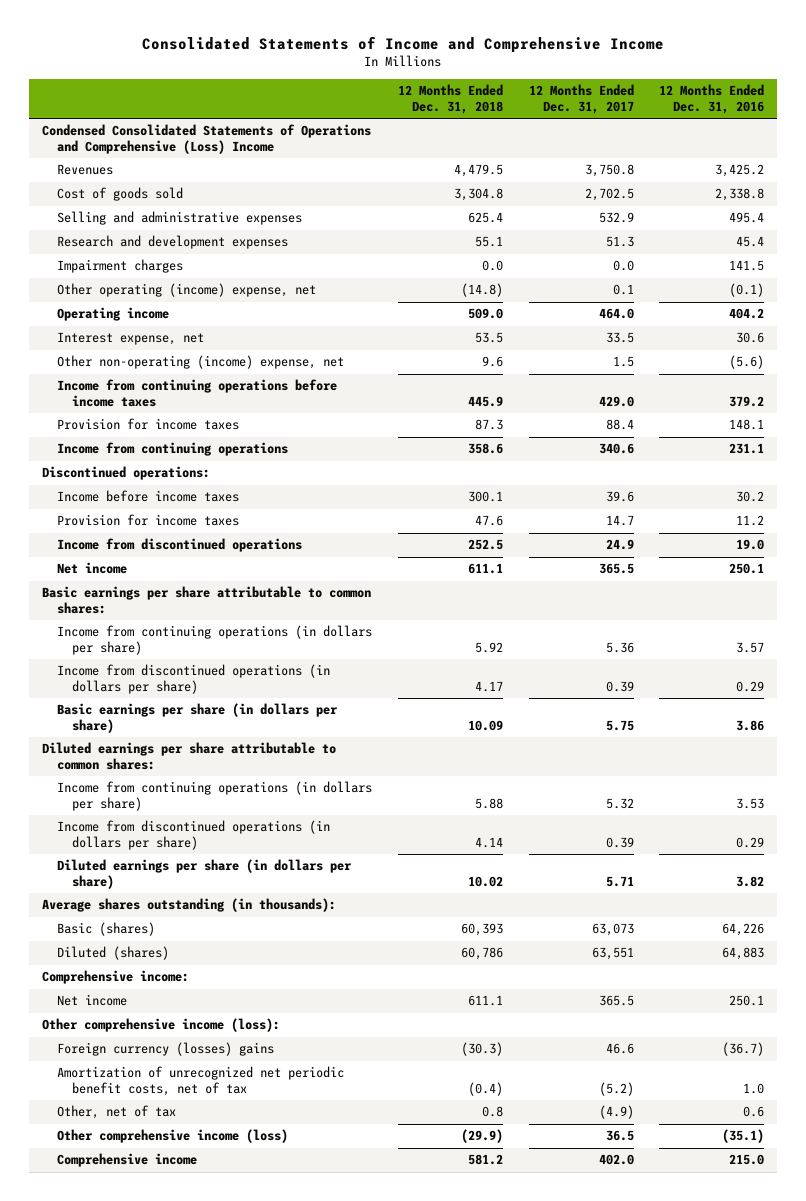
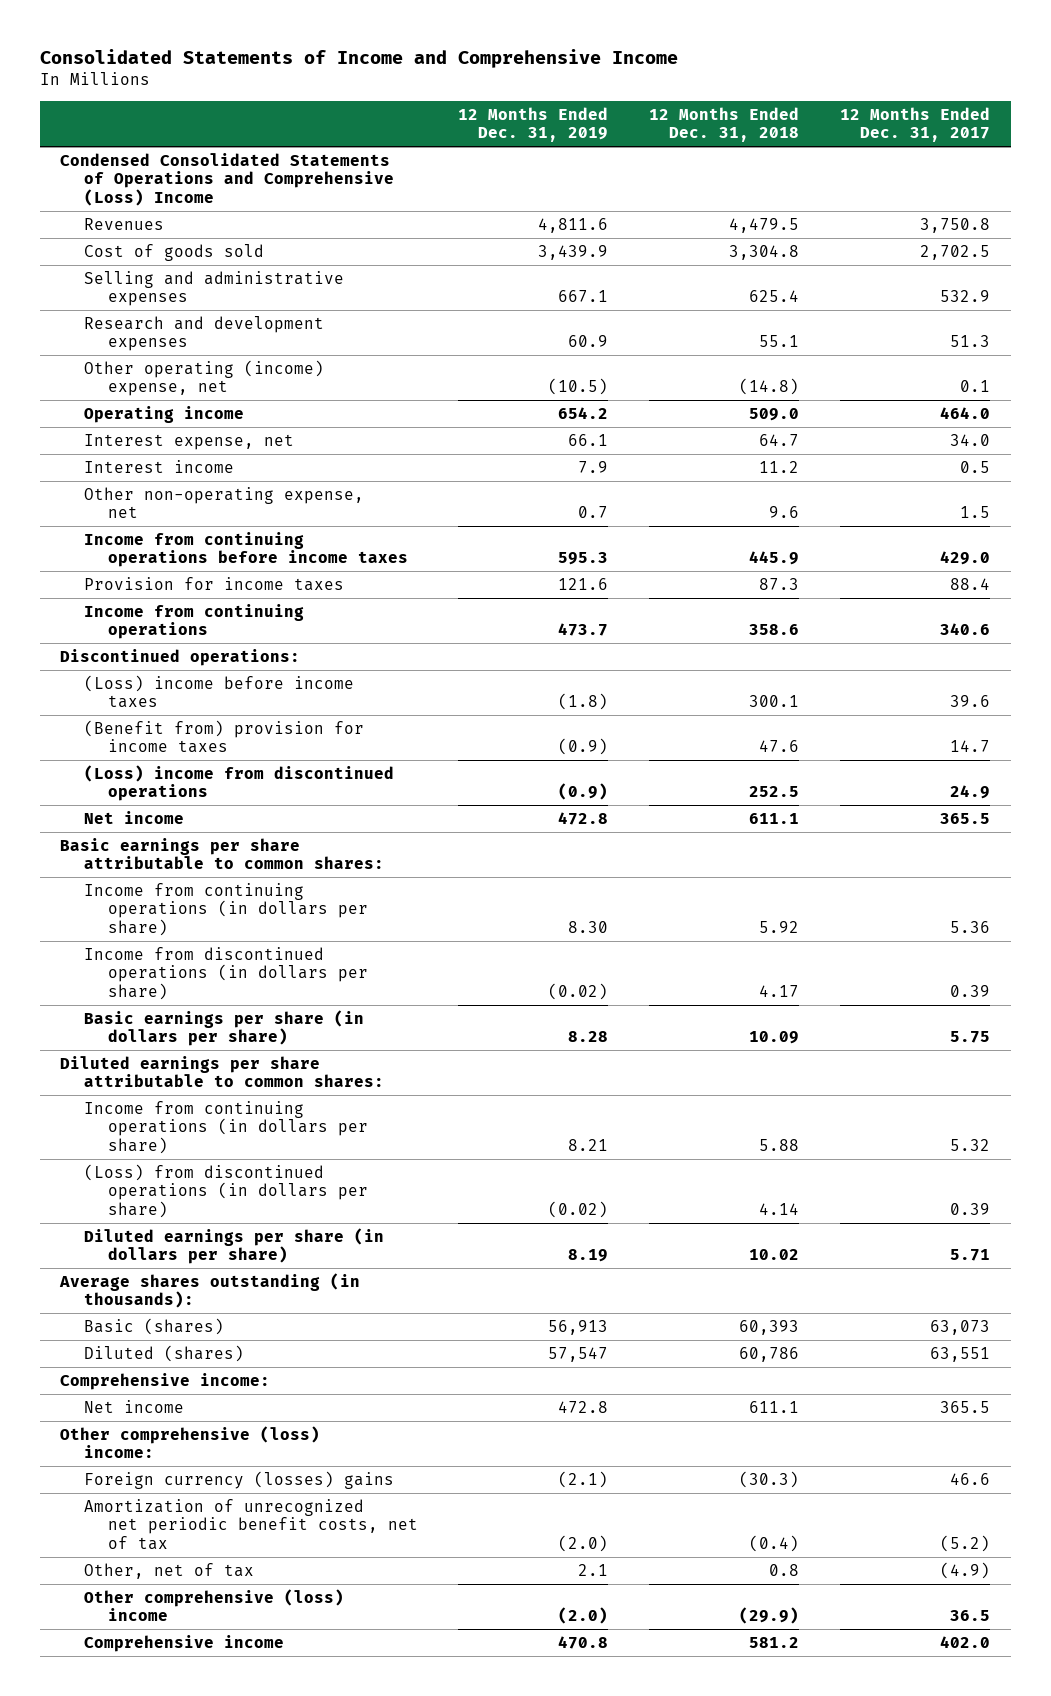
[659,84,765,115] 12 Months Ended Dec. 31, 2016 -> none
none -> [458,107,609,143] 12 Months Ended Dec. 31, 2019
[56,259,183,274] Impairment charges -> none
[474,332,503,344] 53.5 -> [759,434,800,447] 64.7
[605,332,634,344] 33.5 -> [950,434,991,447] 34.0
none -> [83,460,234,474] Interest income
[56,355,344,370] Other non-operating (income) expense, net -> [83,487,364,519] Other non-operating expense, net
[56,490,239,503] Income before income taxes -> [83,675,354,709] (Loss) income before income taxes
[56,514,239,527] Provision for income taxes -> [83,720,364,754] (Benefit from) provision for income taxes
[56,538,302,553] Income from discontinued operations -> [83,765,394,802] (Loss) income from discontinued operations
[56,820,330,851] Income from discontinued operations (in dollars per share) -> [83,1164,368,1218] (Loss) from discontinued operations (in dollars per share)
[41,1018,280,1033] Other comprehensive income (loss): -> [60,1426,321,1459] Other comprehensive (loss) income:
[56,1129,288,1144] Other comprehensive income (loss) -> [83,1589,344,1622] Other comprehensive (loss) income

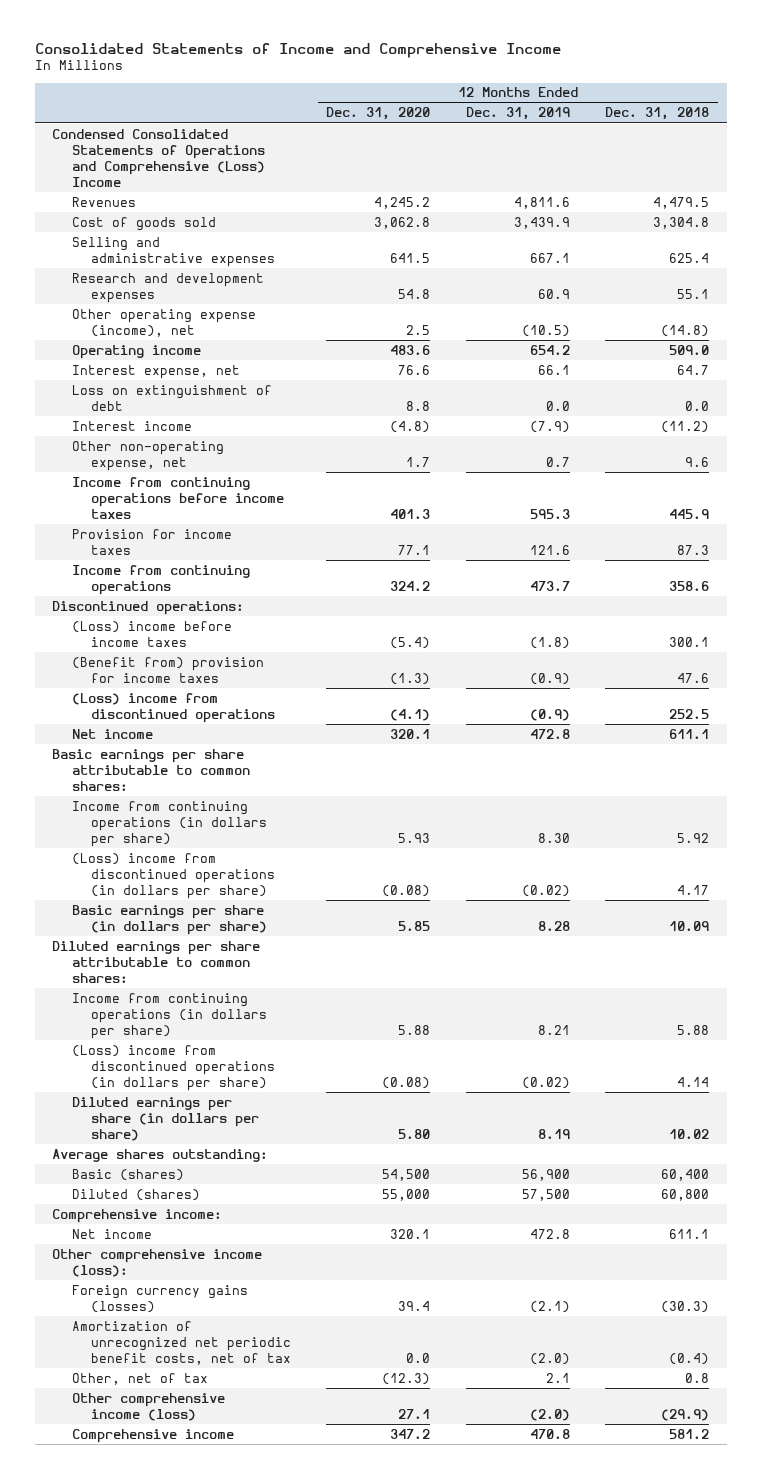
[840,107,991,143] 12 Months Ended Dec. 31, 2017 -> none
none -> [326,107,431,121] Dec. 31, 2020
[83,360,324,397] Other operating (income) expense, net -> [71,308,256,337] Other operating expense (income), net
none -> [71,384,272,411] Loss on extinguishment of debt
[578,461,609,474] 7.9 -> [529,420,570,433] (7.9)
[759,461,800,474] 11.2 -> [661,420,710,433] (11.2)
[83,947,368,1000] Income from discontinued operations (in dollars per share) -> [71,852,276,899] (Loss) income from discontinued operations (in dollars per share)
[83,1164,368,1218] (Loss) from discontinued operations (in dollars per share) -> [71,1044,276,1091] (Loss) income from discontinued operations (in dollars per share)
[59,1273,361,1309] Average shares outstanding (in thousands): -> [52,1148,269,1162] Average shares outstanding:
[548,1320,609,1336] 56,913 -> [521,1168,570,1181] 56,900
[739,1320,800,1336] 60,393 -> [661,1168,710,1181] 60,400
[548,1347,609,1363] 57,547 -> [521,1188,570,1201] 57,500
[739,1347,800,1363] 60,786 -> [661,1188,710,1201] 60,800
[60,1426,321,1459] Other comprehensive (loss) income: -> [52,1248,263,1277] Other comprehensive income (loss):
[83,1471,394,1490] Foreign currency (losses) gains -> [71,1284,248,1313] Foreign currency gains (losses)
[83,1589,344,1622] Other comprehensive (loss) income -> [71,1392,225,1421] Other comprehensive income (loss)

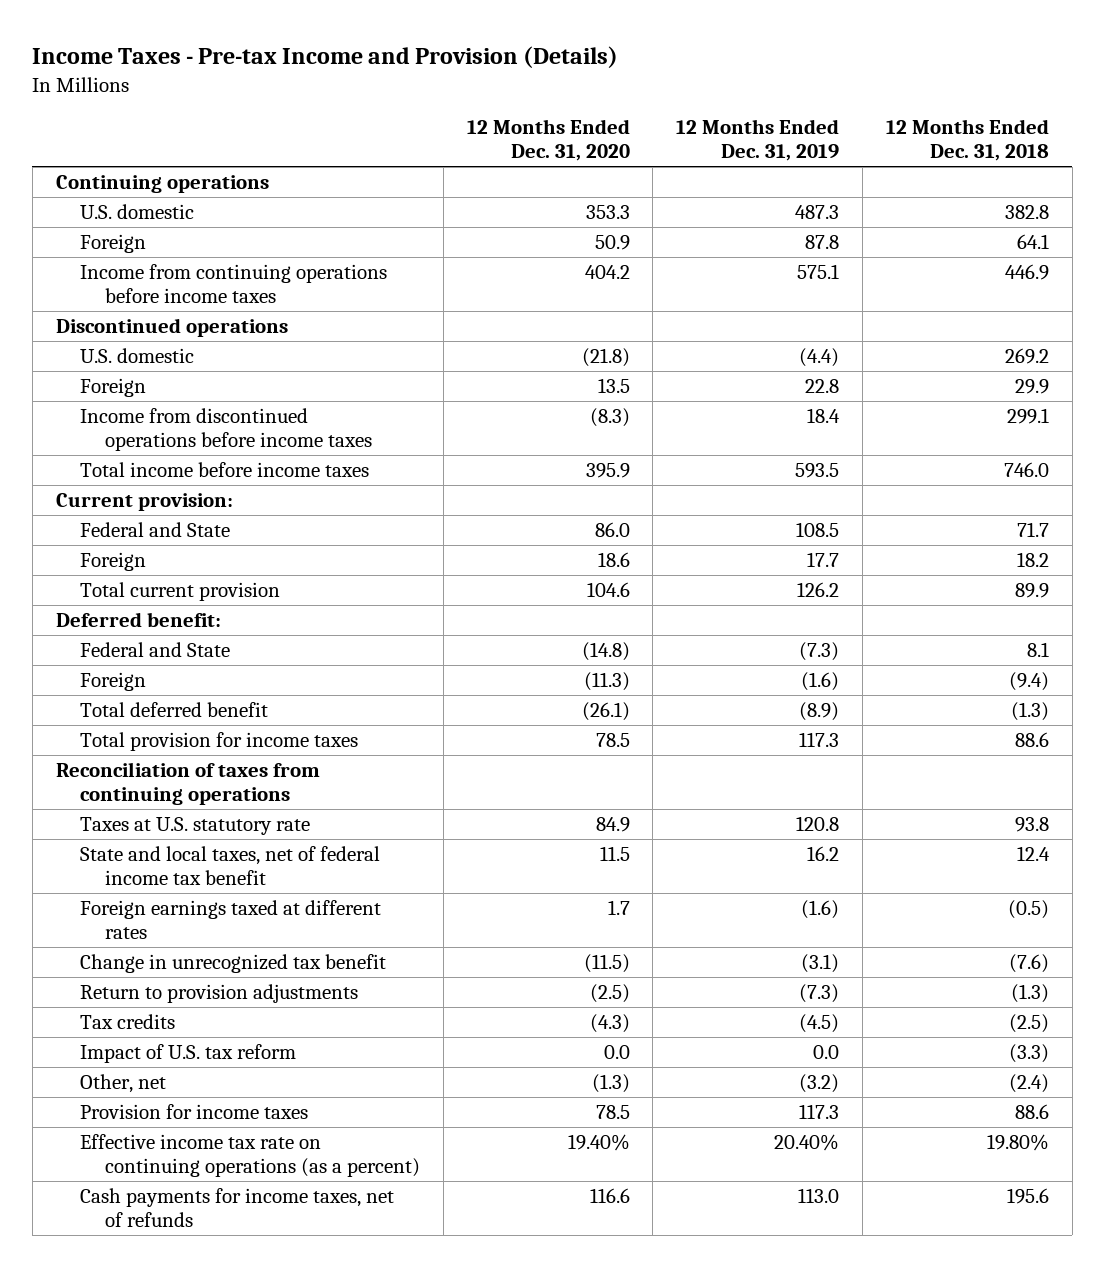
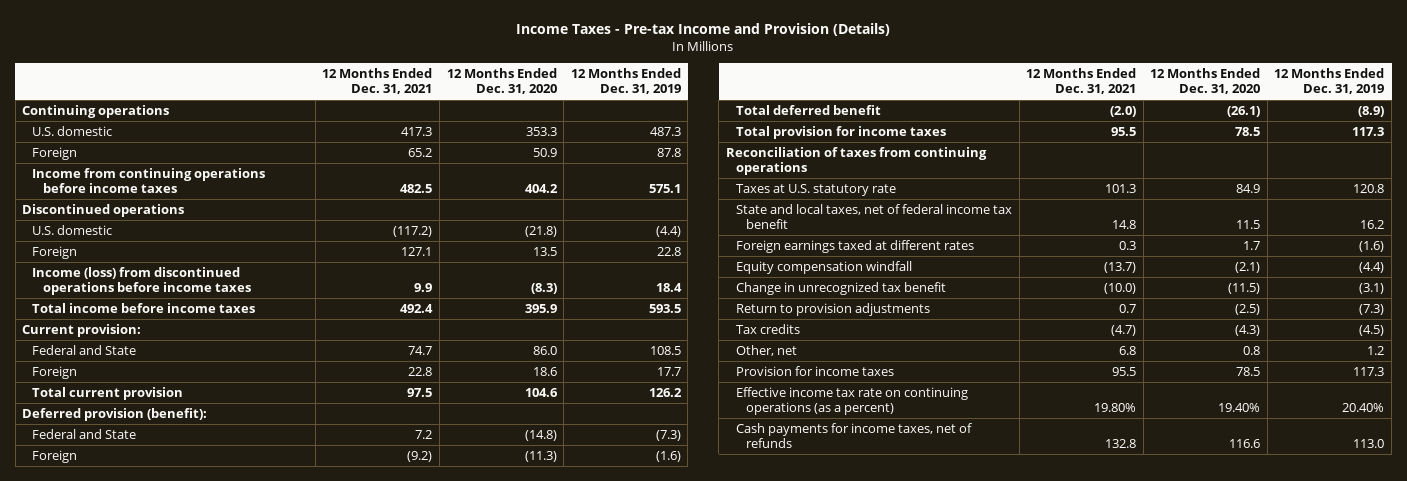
[885,119,1049,162] 12 Months Ended Dec. 31, 2018 -> none
none -> [322,68,433,94] 12 Months Ended Dec. 31, 2021
[80,408,373,451] Income from discontinued operations before income taxes -> [32,267,251,295] Income (loss) from discontinued operations before income taxes
[55,612,221,628] Deferred benefit: -> [22,408,208,422] Deferred provision (benefit):
none -> [736,261,913,275] Equity compensation windfall
[80,1044,297,1064] Impact of U.S. tax reform -> none
[591,1074,630,1094] (1.3) -> [1243,346,1261,356] 0.8
[799,1074,840,1094] (3.2) -> [1367,346,1385,356] 1.2

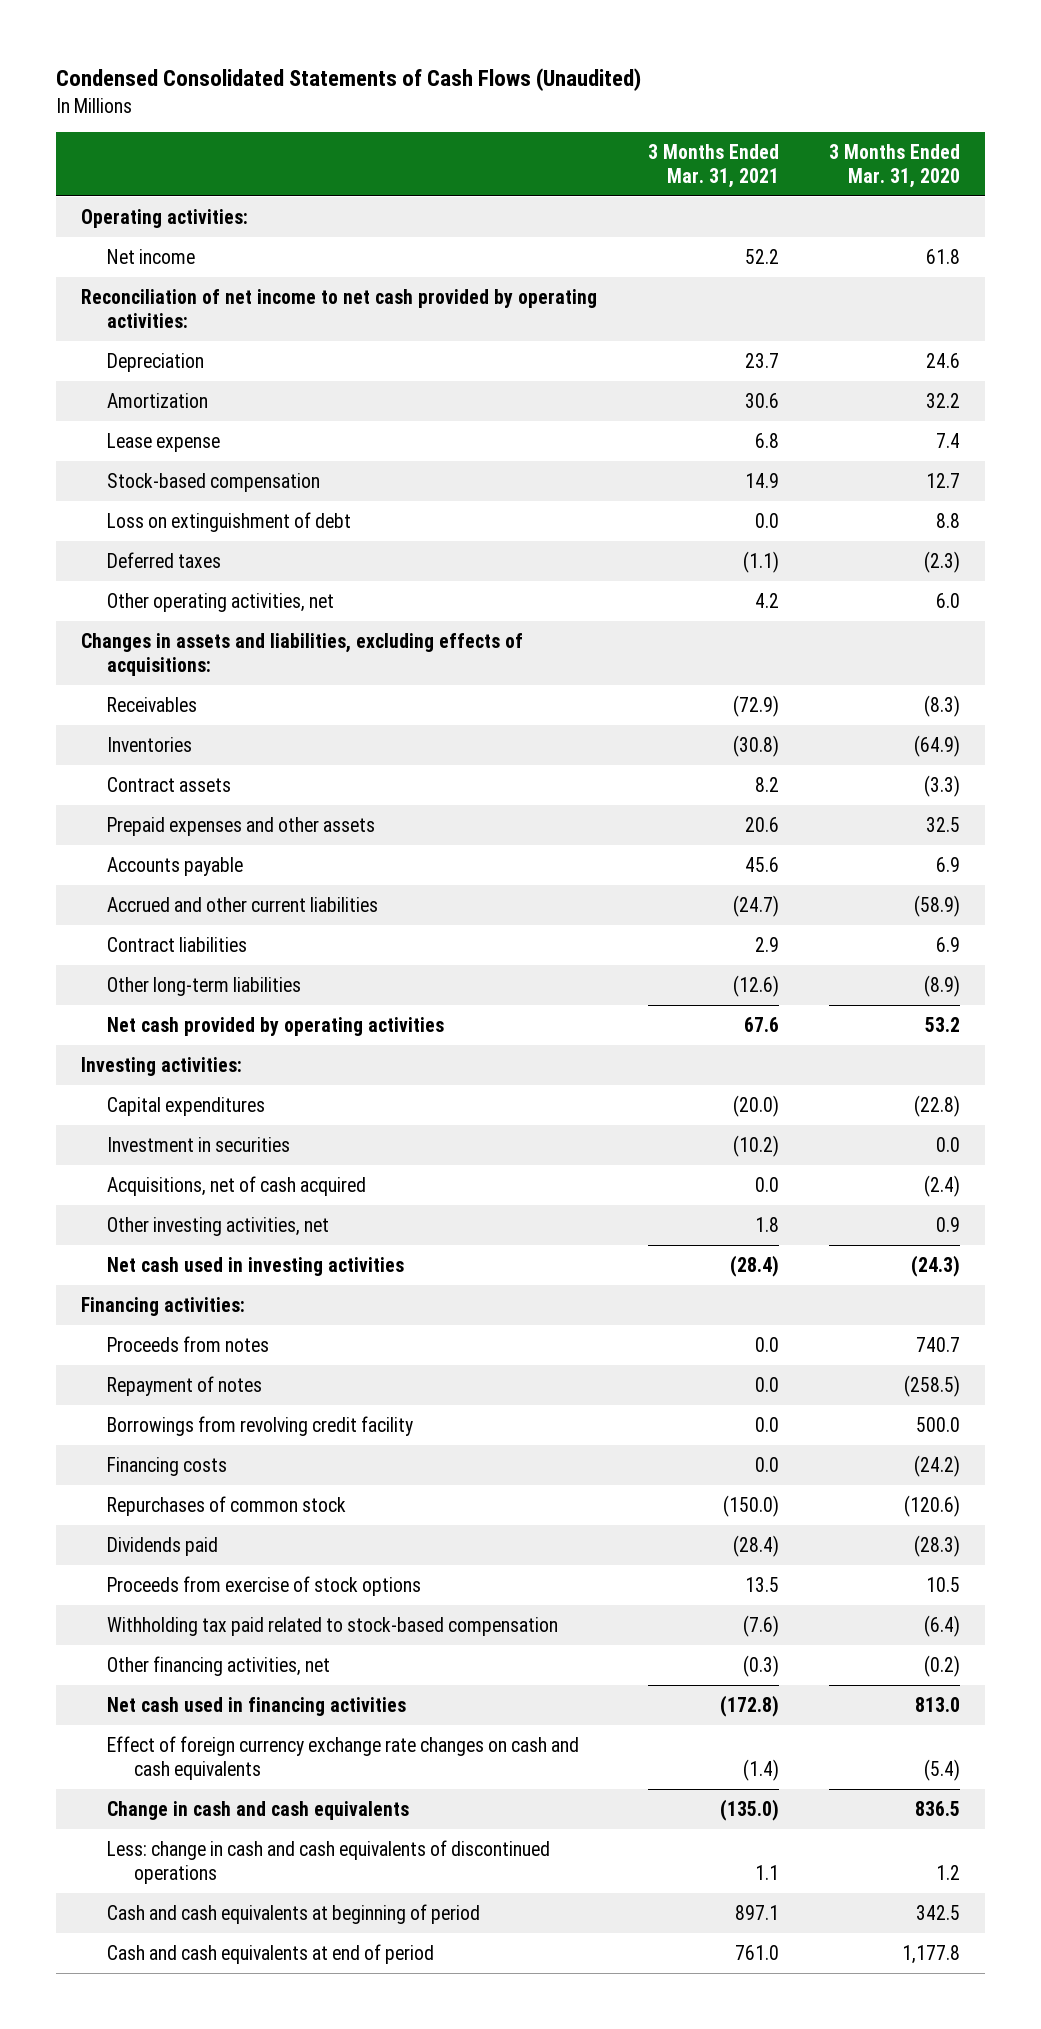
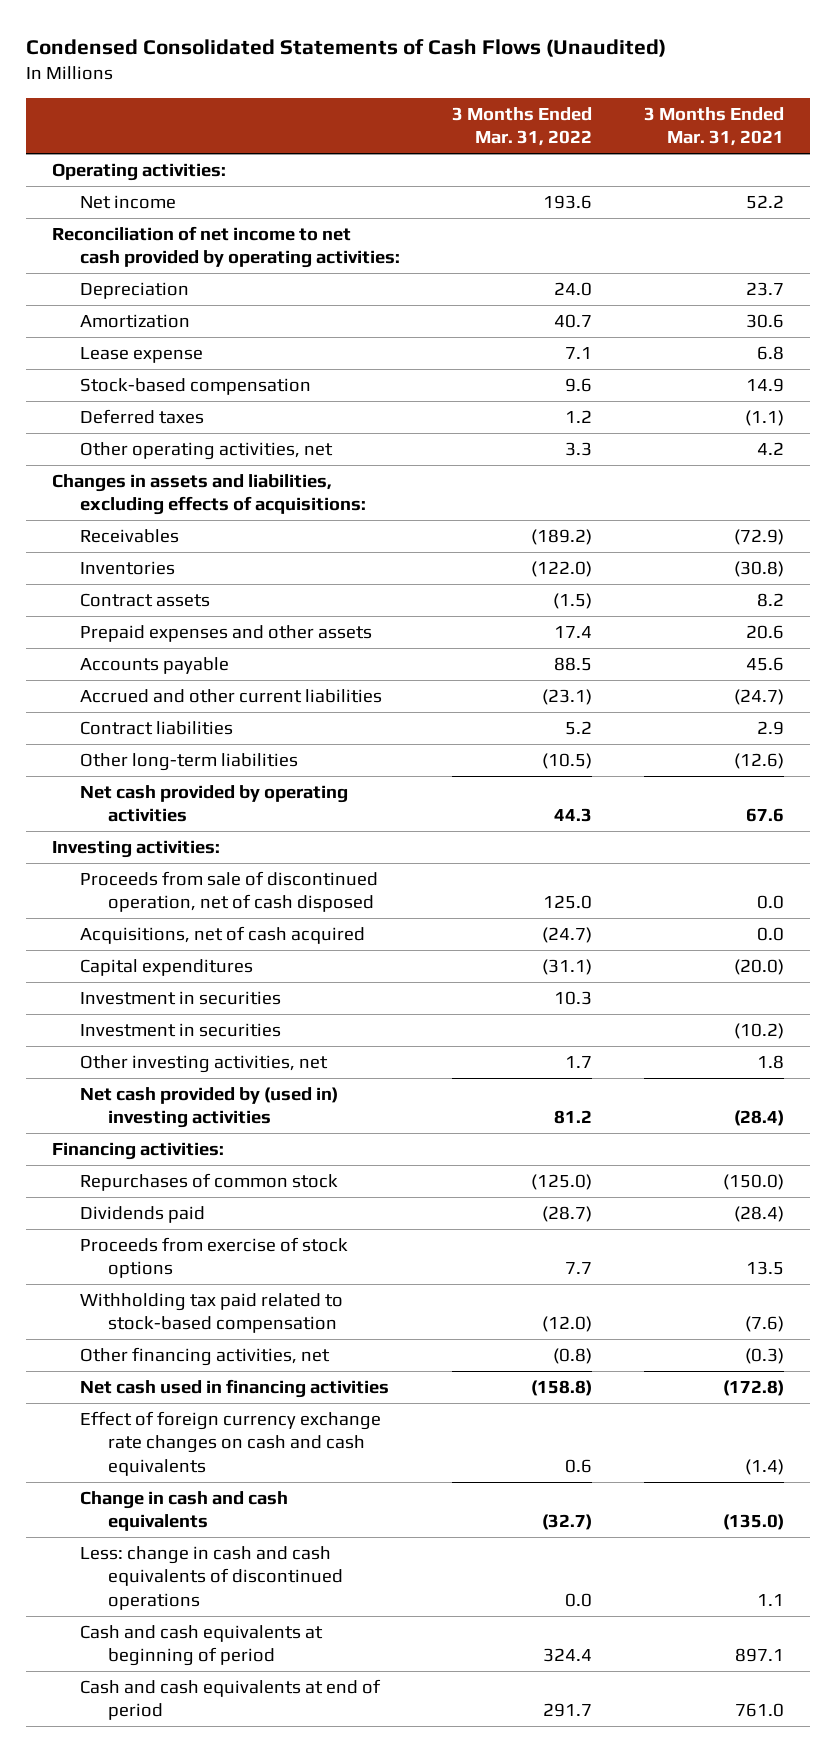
[829,143,961,188] 3 Months Ended Mar. 31, 2020 -> none
none -> [452,106,593,147] 3 Months Ended Mar. 31, 2022
[107,511,352,532] Loss on extinguishment of debt -> none
none -> [79,870,378,913] Proceeds from sale of discontinued operation, net of cash disposed
[107,1175,367,1196] Acquisitions, net of cash acquired -> [79,925,365,944] Acquisitions, net of cash acquired
none -> [79,990,281,1005] Investment in securities
[107,1256,405,1276] Net cash used in investing activities -> [79,1086,338,1129] Net cash provided by (used in) investing activities
[107,1335,270,1352] Proceeds from notes -> none
[107,1375,263,1396] Repayment of notes -> none
[107,1415,414,1436] Borrowings from revolving credit facility -> none
[107,1456,228,1476] Financing costs -> none

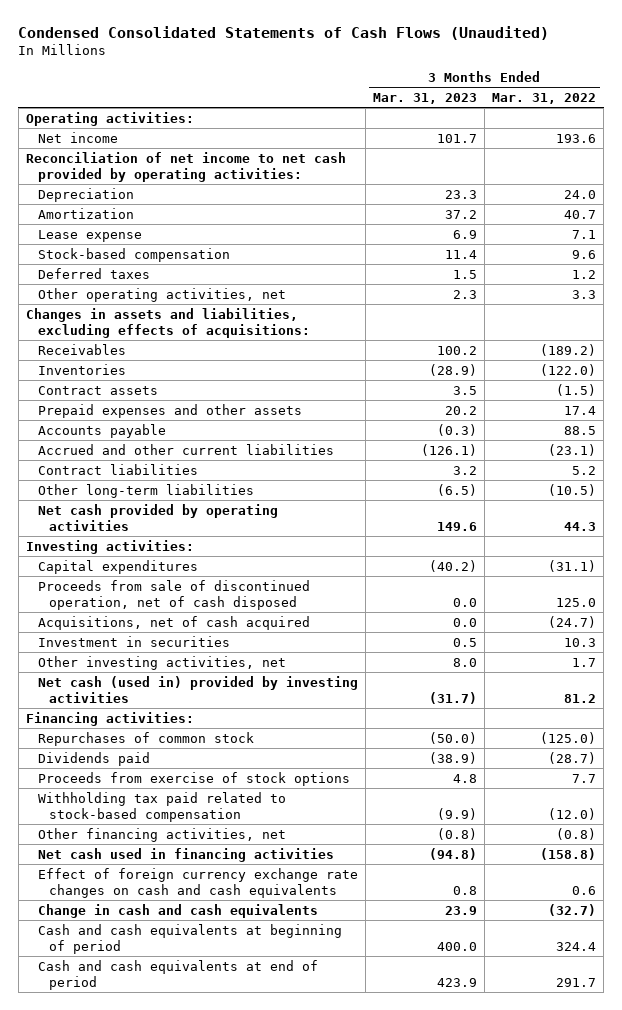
[644,106,785,147] 3 Months Ended Mar. 31, 2021 -> none
none -> [372,92,477,104] Mar. 31, 2023
[79,958,253,976] Capital expenditures -> [37,559,198,574] Capital expenditures
[79,1022,281,1037] Investment in securities -> none
[79,1086,338,1129] Net cash provided by (used in) investing activities -> [37,675,358,703] Net cash (used in) provided by investing activities
[79,1545,343,1610] Less: change in cash and cash equivalents of discontinued operations -> none

